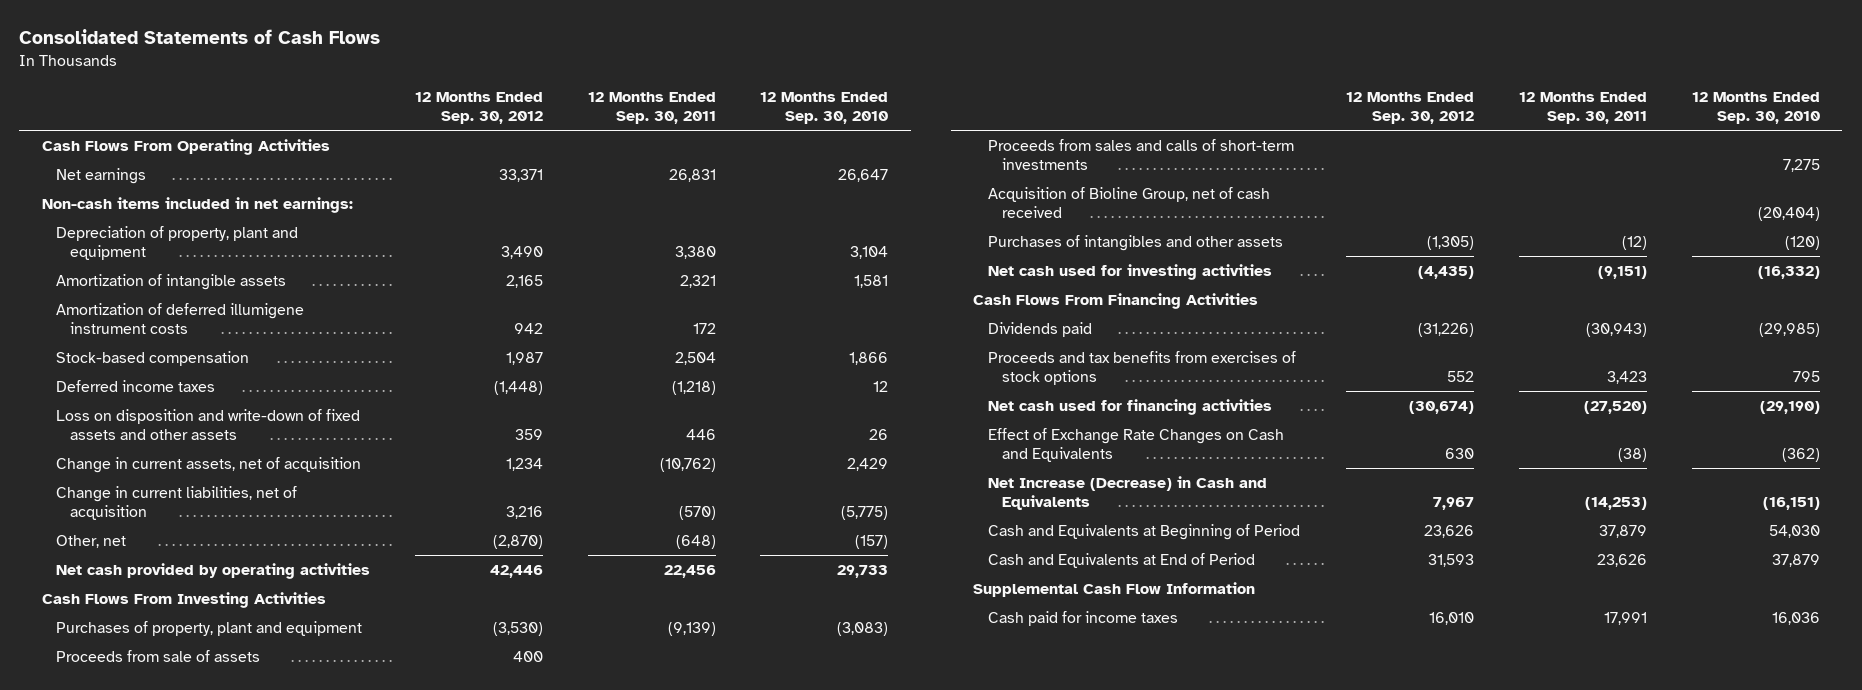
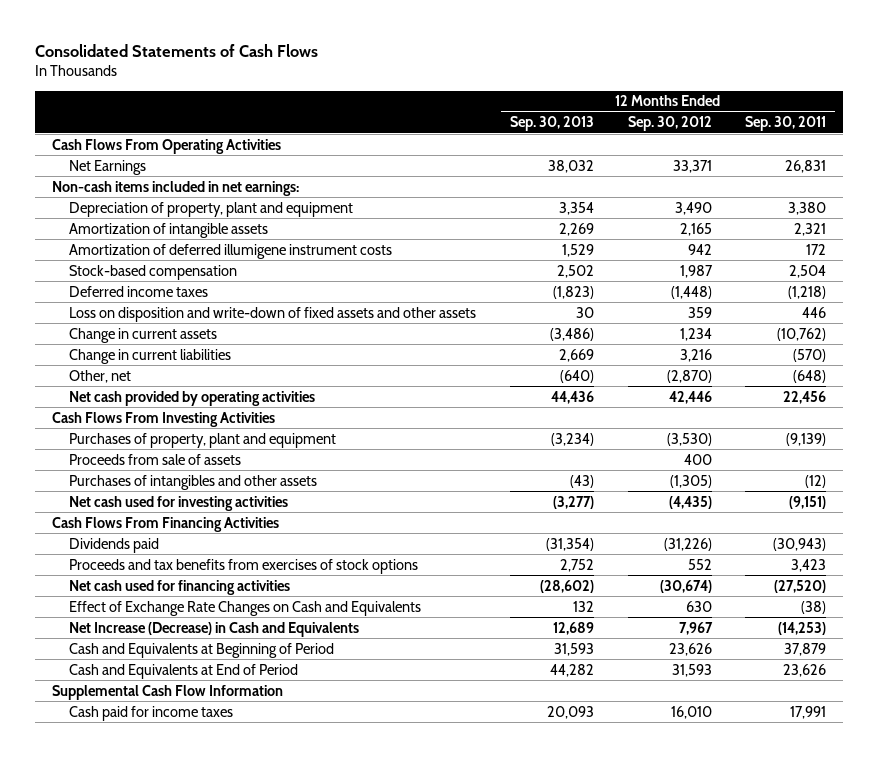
[760,91,889,125] 12 Months Ended Sep. 30, 2010 -> none
none -> [509,116,594,132] Sep. 30, 2013
[55,167,146,184] Net earnings -> [69,159,147,175] Net Earnings
[55,456,361,473] Change in current assets, net of acquisition -> [69,327,218,343] Change in current assets
[55,485,297,521] Change in current liabilities, net of acquisition -> [69,348,232,364] Change in current liabilities
[987,138,1294,171] Proceeds from sales and calls of short-term investments -> none
[987,186,1270,219] Acquisition of Bioline Group, net of cash received -> none

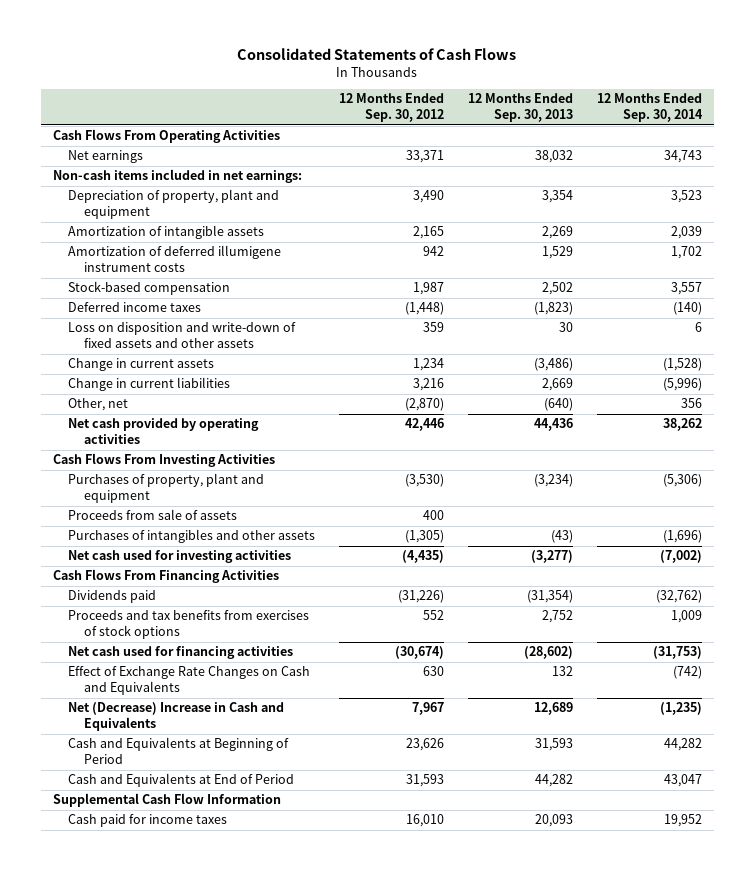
[745,116,827,132] Sep. 30, 2011 -> none
none -> [597,93,704,123] 12 Months Ended Sep. 30, 2014
[69,159,147,175] Net Earnings -> [68,150,144,164] Net earnings
[69,621,360,637] Net Increase (Decrease) in Cash and Equivalents -> [68,702,285,732] Net (Decrease) Increase in Cash and Equivalents

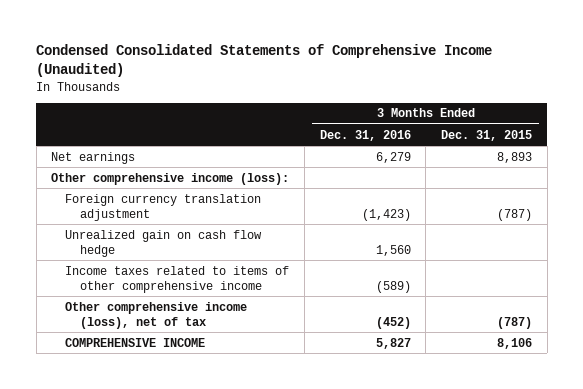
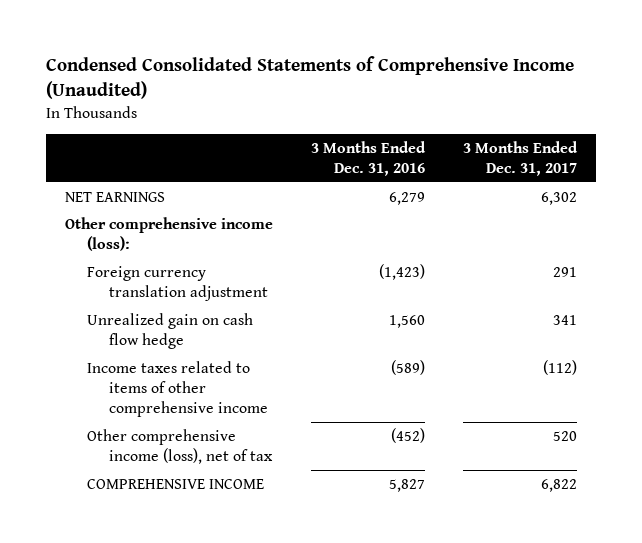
[440,129,532,141] Dec. 31, 2015 -> none
none -> [462,141,578,177] 3 Months Ended Dec. 31, 2017
[51,151,136,164] Net earnings -> [65,191,166,202] NET EARNINGS

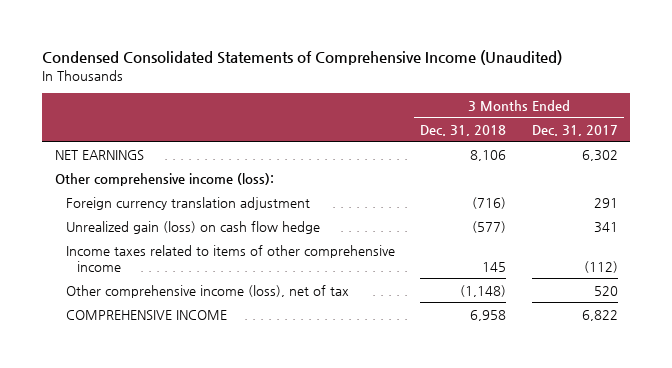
[311,141,427,177] 3 Months Ended Dec. 31, 2016 -> none
none -> [420,124,507,136] Dec. 31, 2018
[87,312,254,349] Unrealized gain on cash flow hedge -> [65,220,320,234] Unrealized gain (loss) on cash flow hedge

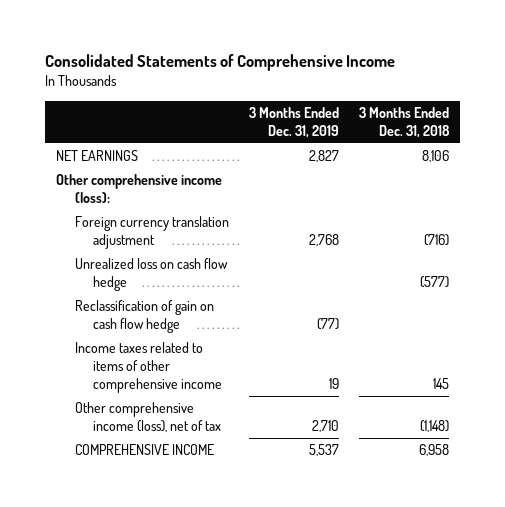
[41,50,562,66] Condensed Consolidated Statements of Comprehensive Income (Unaudited) -> [45,54,396,72] Consolidated Statements of Comprehensive Income
[531,124,618,136] Dec. 31, 2017 -> none
none -> [248,106,339,138] 3 Months Ended Dec. 31, 2019
[65,220,320,234] Unrealized gain (loss) on cash flow hedge -> [74,258,228,292] Unrealized loss on cash flow hedge
none -> [74,300,214,334] Reclassification of gain on cash flow hedge

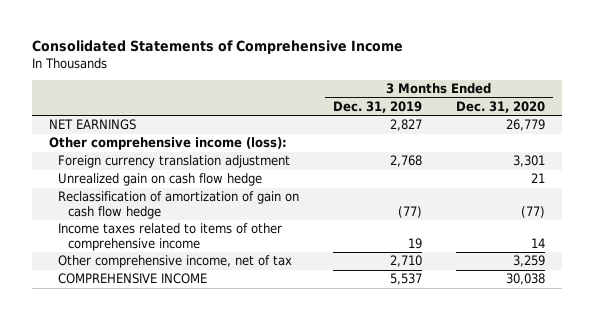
[359,106,451,138] 3 Months Ended Dec. 31, 2018 -> none
none -> [455,100,545,113] Dec. 31, 2020
[74,258,228,292] Unrealized loss on cash flow hedge -> [58,173,263,187] Unrealized gain on cash flow hedge
[74,300,214,334] Reclassification of gain on cash flow hedge -> [58,191,300,219] Reclassification of amortization of gain on cash flow hedge
[74,402,222,433] Other comprehensive income (loss), net of tax -> [58,255,293,269] Other comprehensive income, net of tax

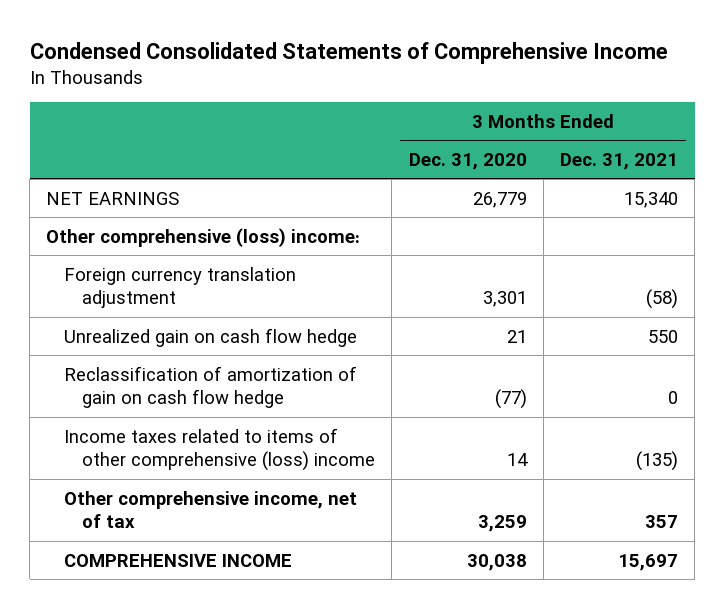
[32,40,404,55] Consolidated Statements of Comprehensive Income -> [29,41,668,64] Condensed Consolidated Statements of Comprehensive Income
[333,100,423,113] Dec. 31, 2019 -> none
none -> [559,153,678,171] Dec. 31, 2021
[49,137,288,151] Other comprehensive income (loss): -> [46,227,361,247] Other comprehensive (loss) income:
[58,223,283,251] Income taxes related to items of other comprehensive income -> [64,427,376,472] Income taxes related to items of other comprehensive (loss) income

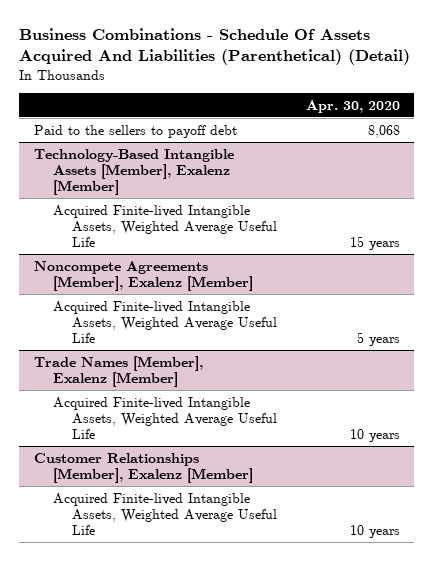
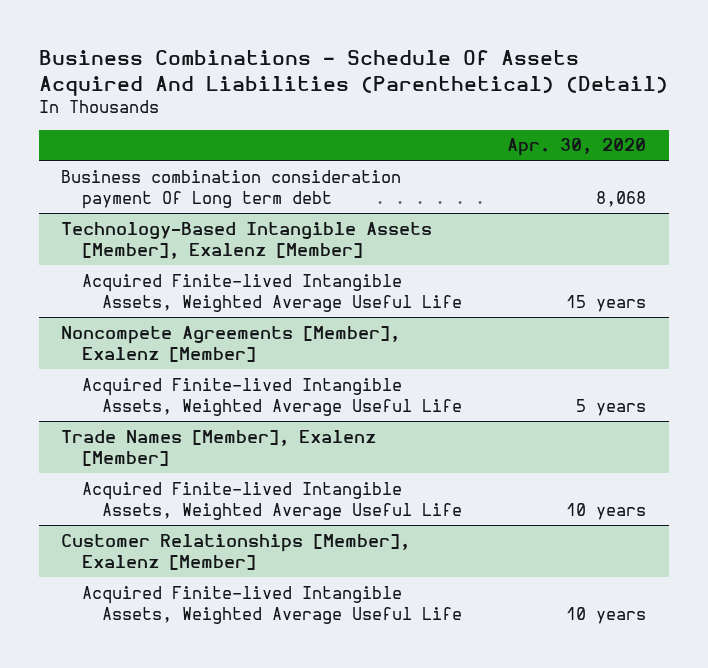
[33,124,237,138] Paid to the sellers to payoff debt -> [61,169,402,210] Business combination consideration payment Of Long term debt

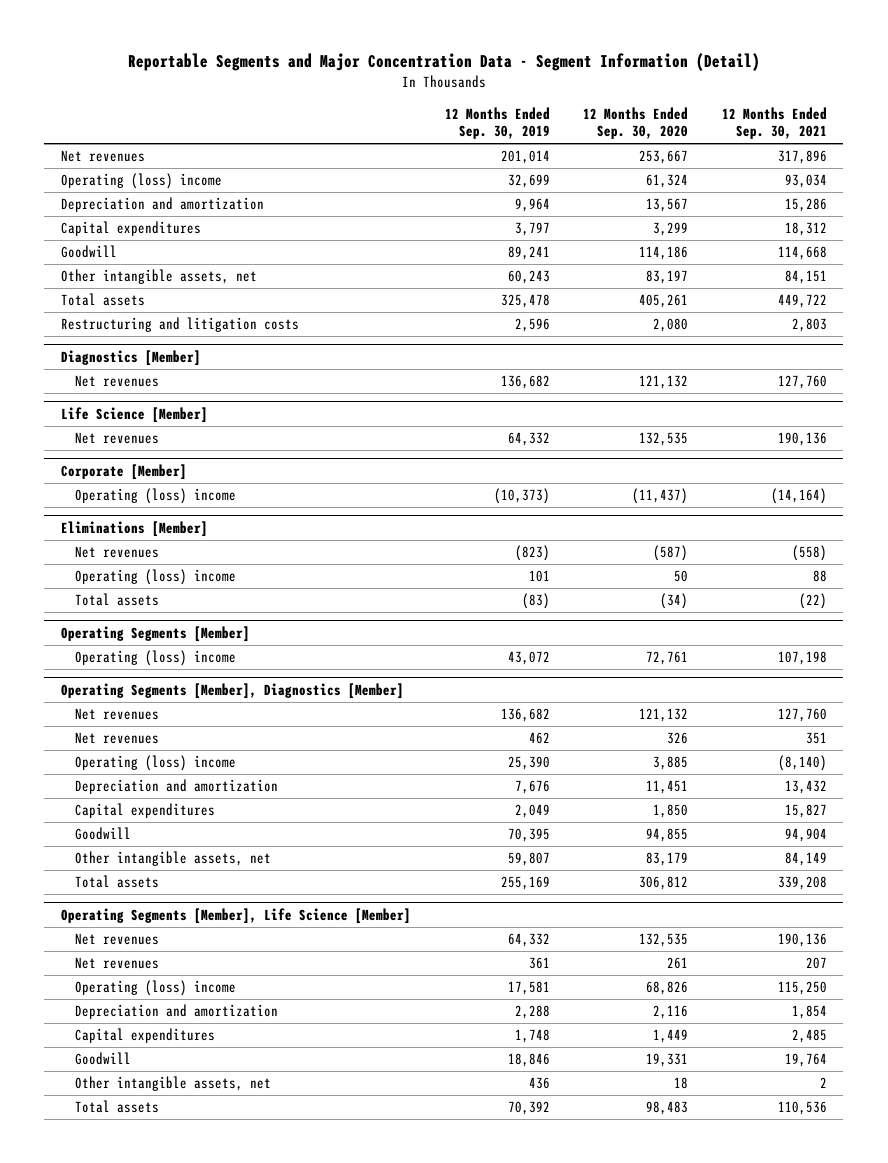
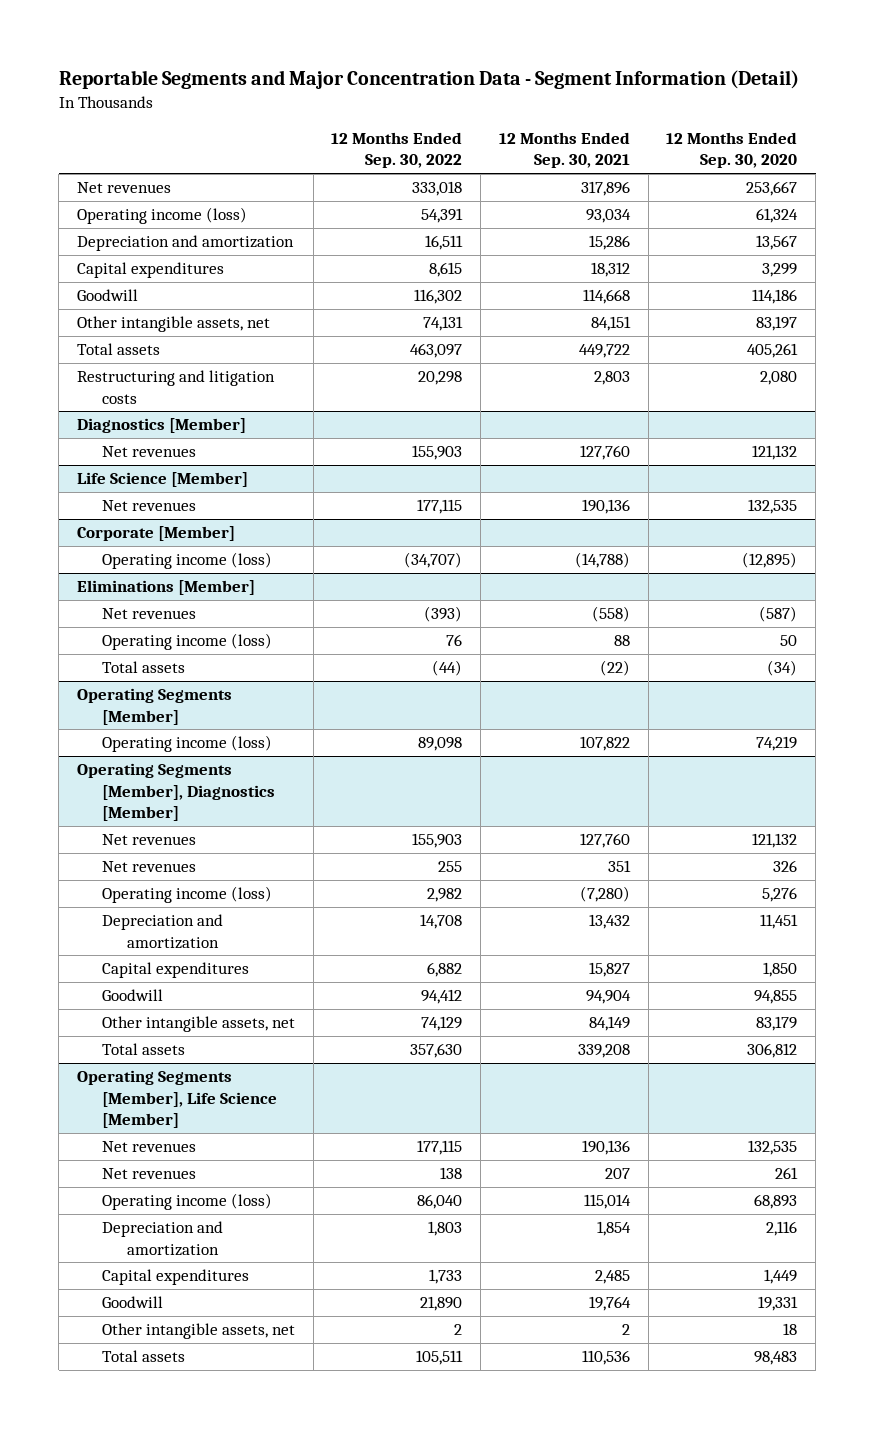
[444,106,550,140] 12 Months Ended Sep. 30, 2019 -> none
none -> [331,131,463,169] 12 Months Ended Sep. 30, 2022
[61,173,223,190] Operating (loss) income -> [76,207,247,225] Operating income (loss)
[74,488,236,505] Operating (loss) income -> [101,552,272,570] Operating income (loss)
[632,488,689,505] (11,437) -> [742,552,798,569] (12,895)
[770,488,827,505] (14,164) -> [574,552,630,569] (14,788)
[74,569,236,586] Operating (loss) income -> [101,633,272,651] Operating income (loss)
[74,650,236,667] Operating (loss) income -> [101,735,272,753] Operating income (loss)
[646,651,689,666] 72,761 -> [756,736,798,752] 74,219
[777,651,827,666] 107,198 -> [579,736,630,752] 107,822
[74,755,236,772] Operating (loss) income -> [101,886,272,904] Operating income (loss)
[653,756,689,771] 3,885 -> [762,887,798,903] 5,276
[777,755,827,772] (8,140) -> [579,886,630,903] (7,280)
[74,980,236,997] Operating (loss) income -> [101,1193,272,1211] Operating income (loss)
[646,981,689,996] 68,826 -> [754,1194,798,1210] 68,893
[777,981,827,996] 115,250 -> [583,1194,631,1210] 115,014

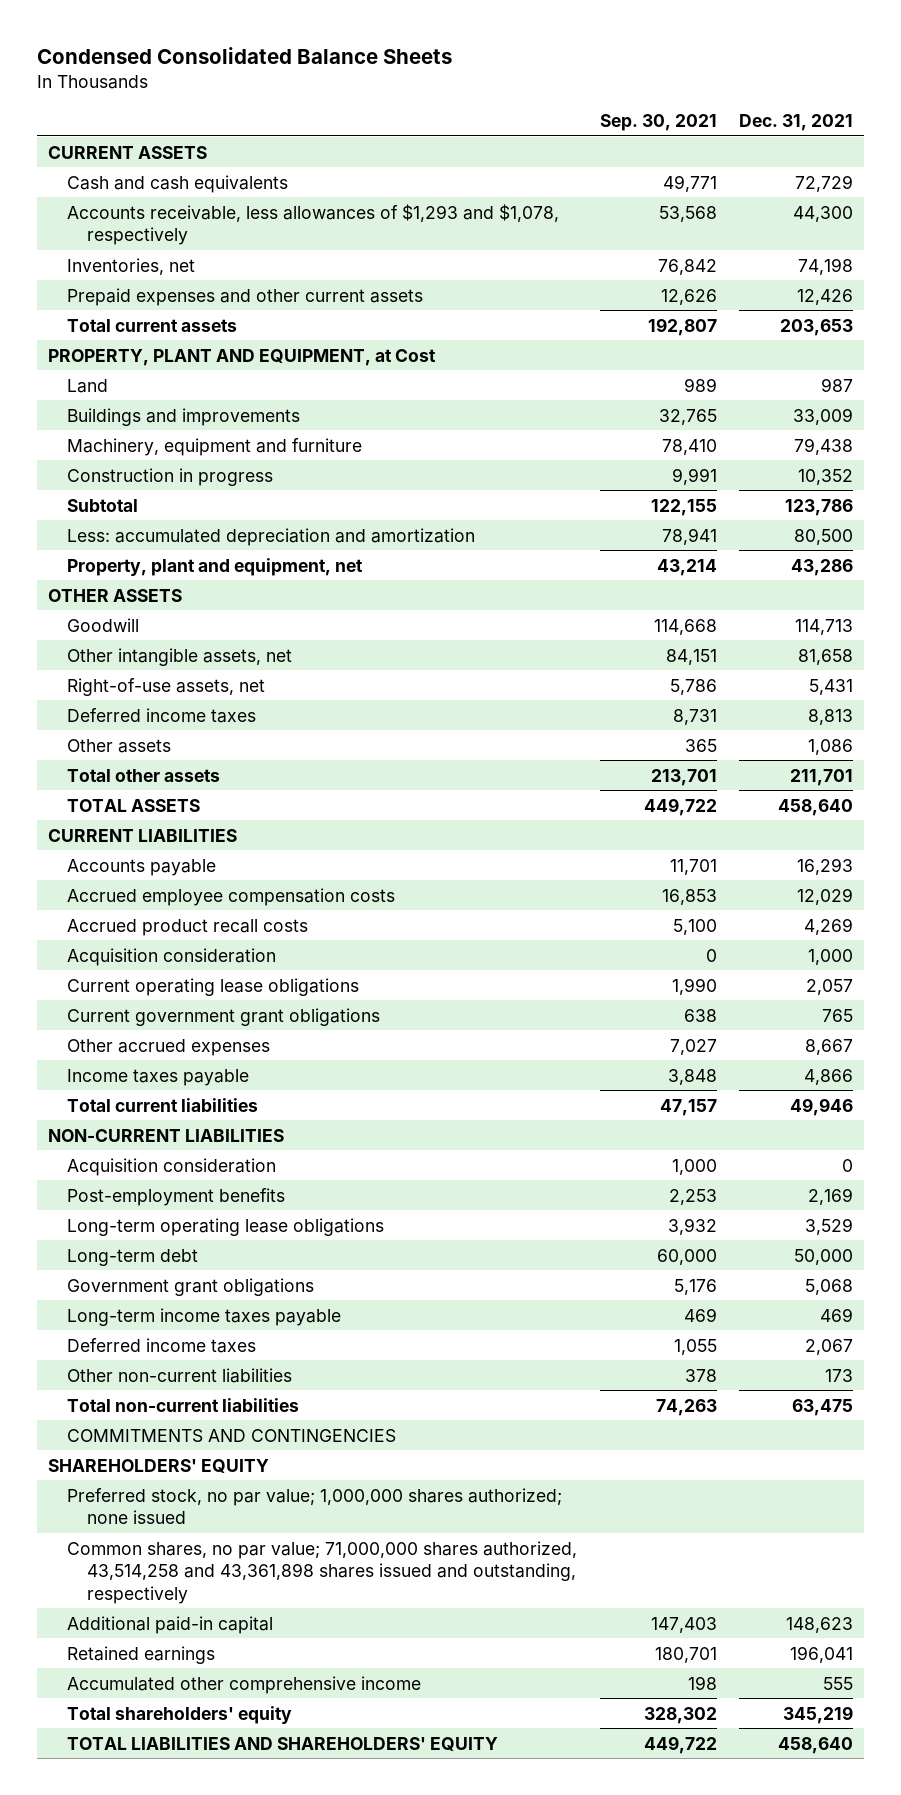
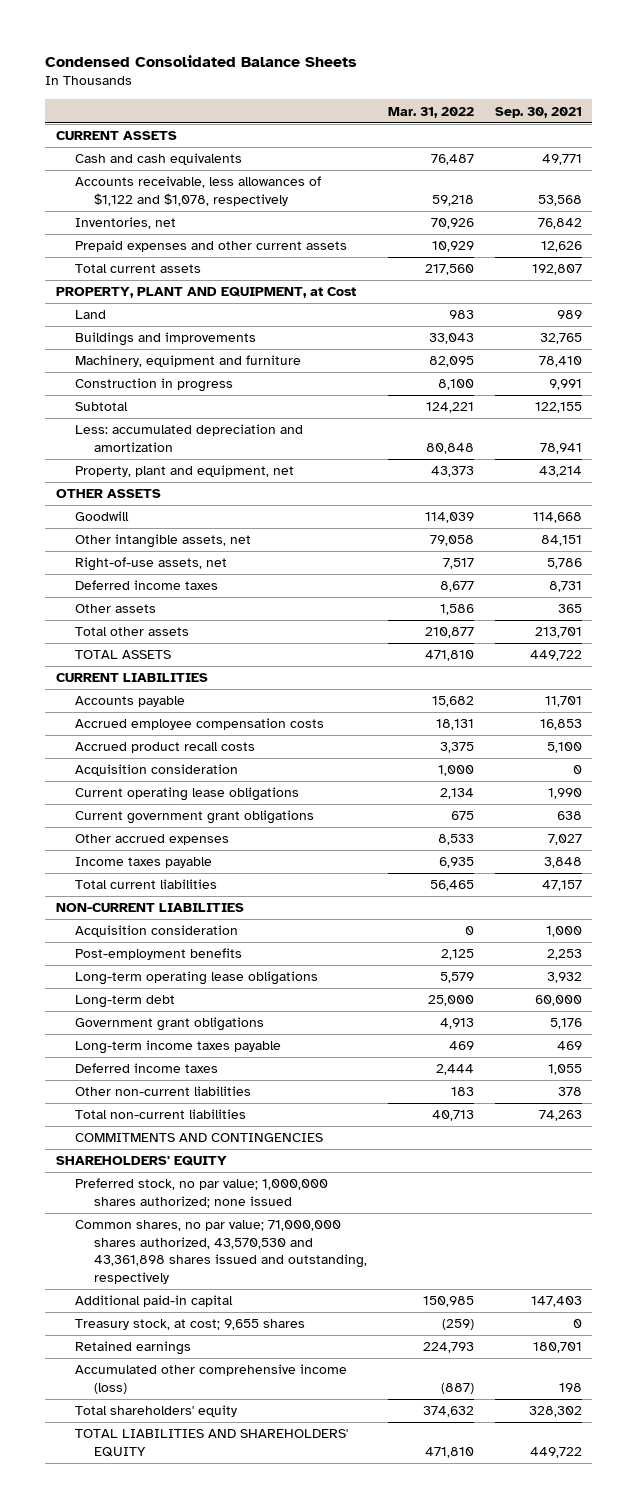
[739,114,854,132] Dec. 31, 2021 -> none
none -> [387,106,474,118] Mar. 31, 2022
[67,203,560,246] Accounts receivable, less allowances of $1,293 and $1,078, respectively -> [74,176,321,206] Accounts receivable, less allowances of $1,122 and $1,078, respectively
[67,1540,578,1604] Common shares, no par value; 71,000,000 shares authorized, 43,514,258 and 43,361,898 shares issued and outstanding, respectively -> [74,1220,367,1284] Common shares, no par value; 71,000,000 shares authorized, 43,570,530 and 43,361,898 shares issued and outstanding, respectively
none -> [74,1319,305,1331] Treasury stock, at cost; 9,655 shares
[67,1675,422,1694] Accumulated other comprehensive income -> [74,1364,347,1394] Accumulated other comprehensive income (loss)

